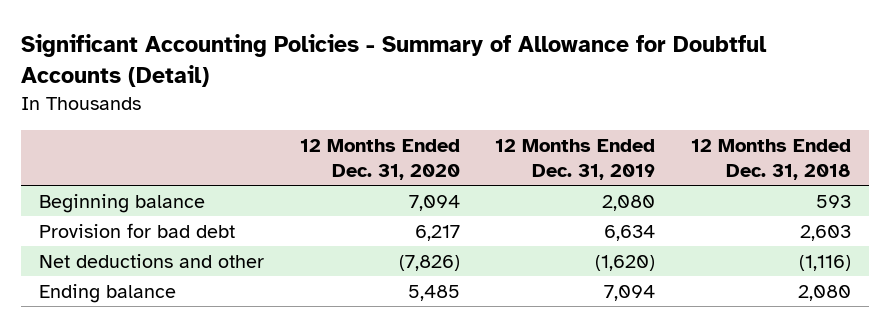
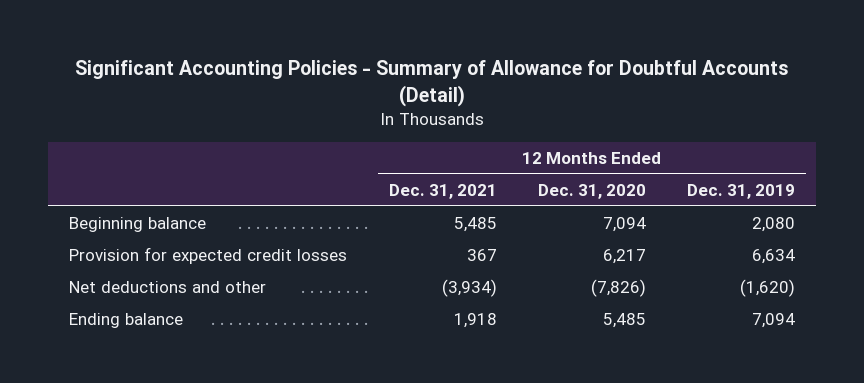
[690,138,851,180] 12 Months Ended Dec. 31, 2018 -> none
none -> [388,184,497,200] Dec. 31, 2021
[38,222,235,238] Provision for bad debt -> [69,247,348,265] Provision for expected credit losses

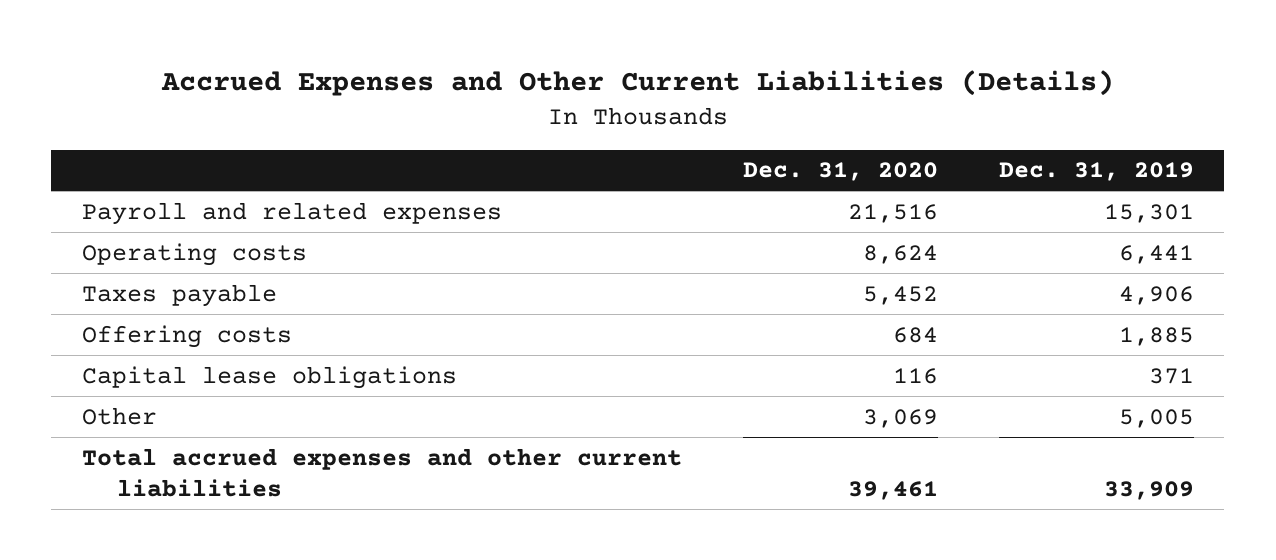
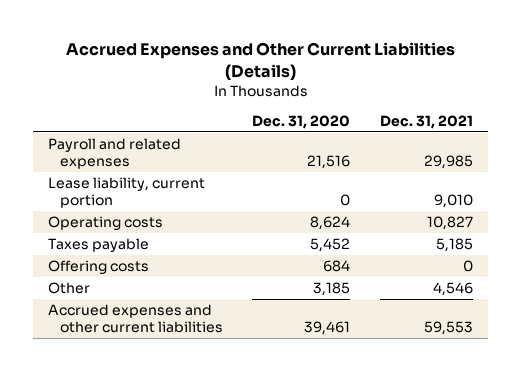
[998,162,1194,182] Dec. 31, 2019 -> none
none -> [380,114,474,129] Dec. 31, 2021
none -> [48,177,206,208] Lease liability, current portion
[81,365,457,389] Capital lease obligations -> none
[862,408,938,428] 3,069 -> [313,282,351,297] 3,185
[81,447,682,498] Total accrued expenses and other current liabilities -> [48,304,223,333] Accrued expenses and other current liabilities

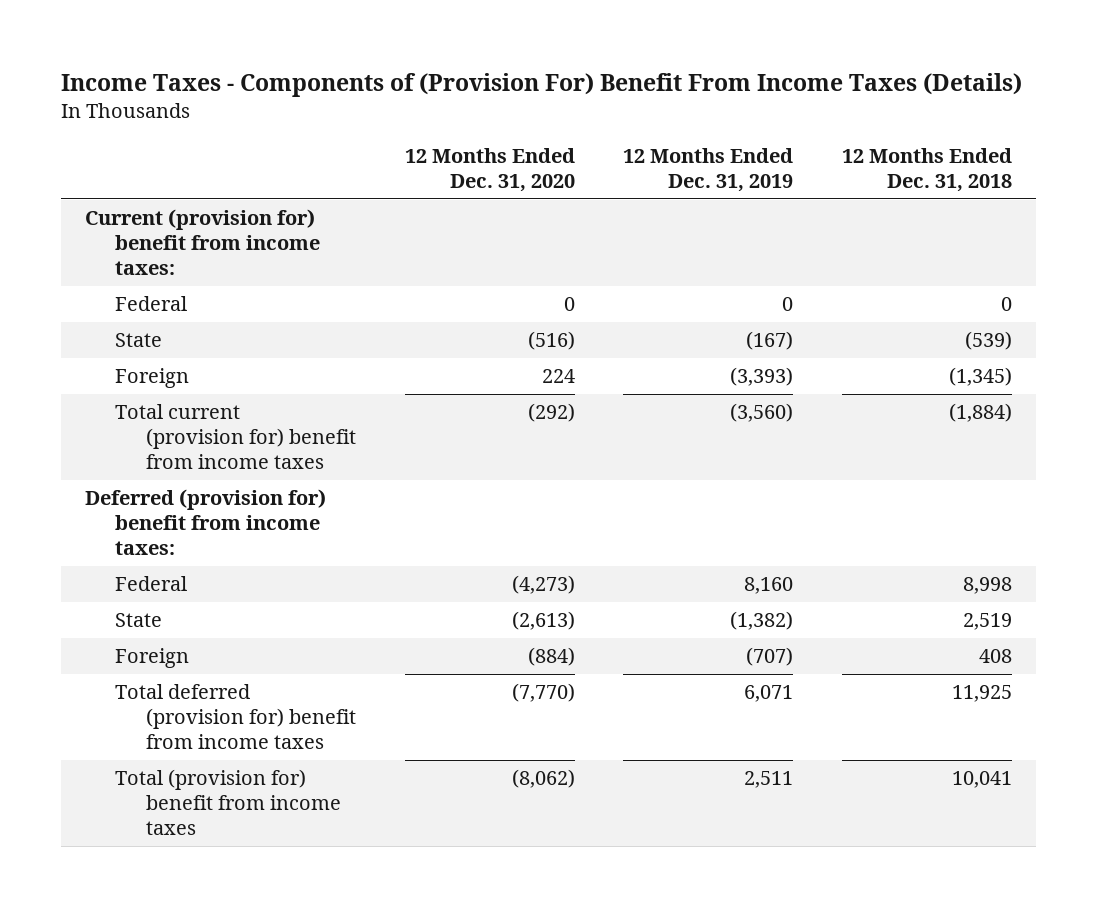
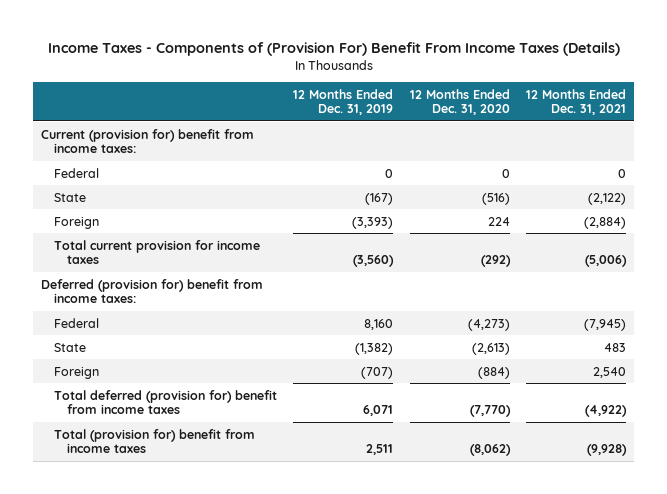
[842,147,1013,193] 12 Months Ended Dec. 31, 2018 -> none
none -> [525,88,626,116] 12 Months Ended Dec. 31, 2021
[115,403,356,470] Total current (provision for) benefit from income taxes -> [54,239,261,265] Total current provision for income taxes

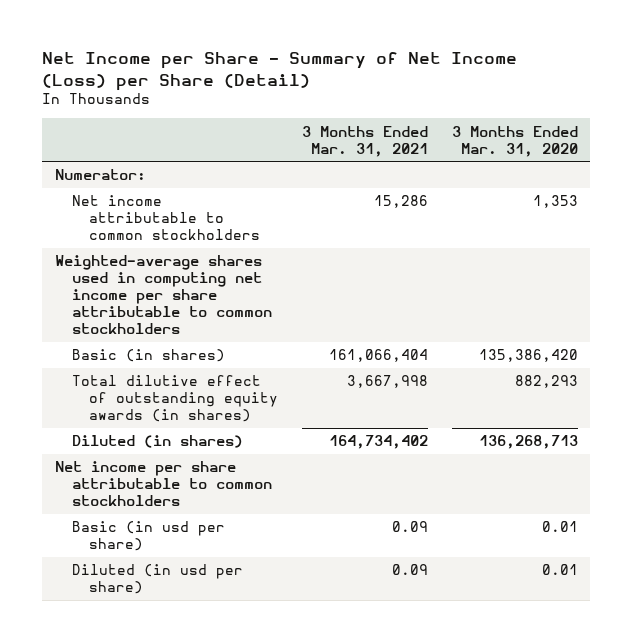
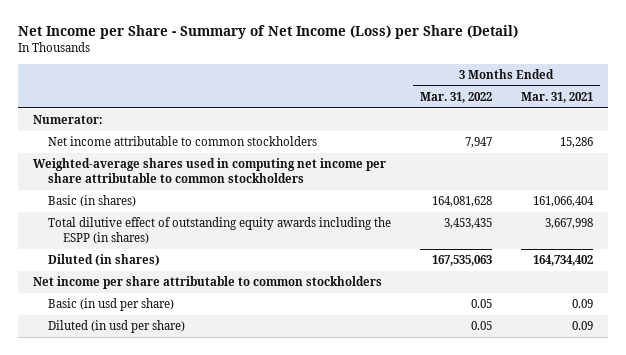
[452,125,579,157] 3 Months Ended Mar. 31, 2020 -> none
none -> [419,92,492,104] Mar. 31, 2022
[71,375,278,423] Total dilutive effect of outstanding equity awards (in shares) -> [47,217,391,244] Total dilutive effect of outstanding equity awards including the ESPP (in shares)

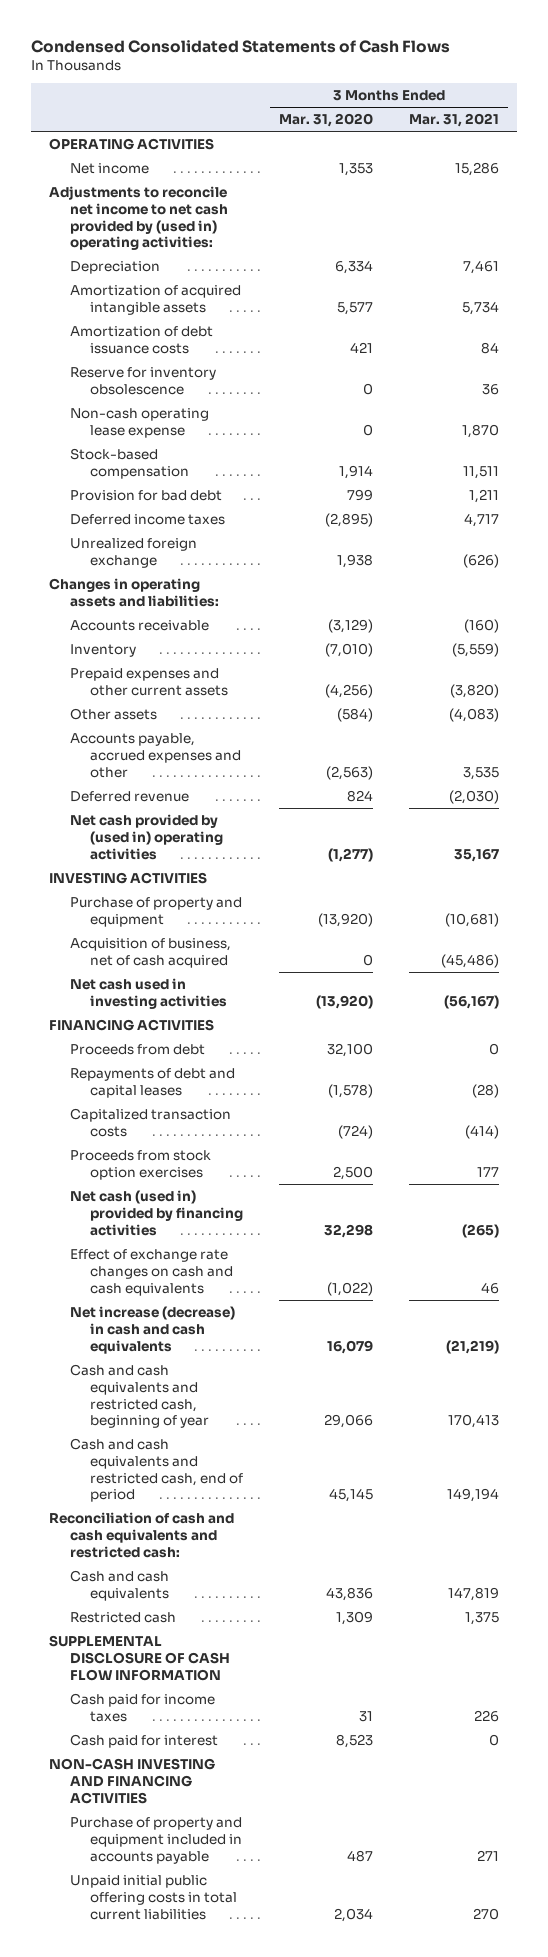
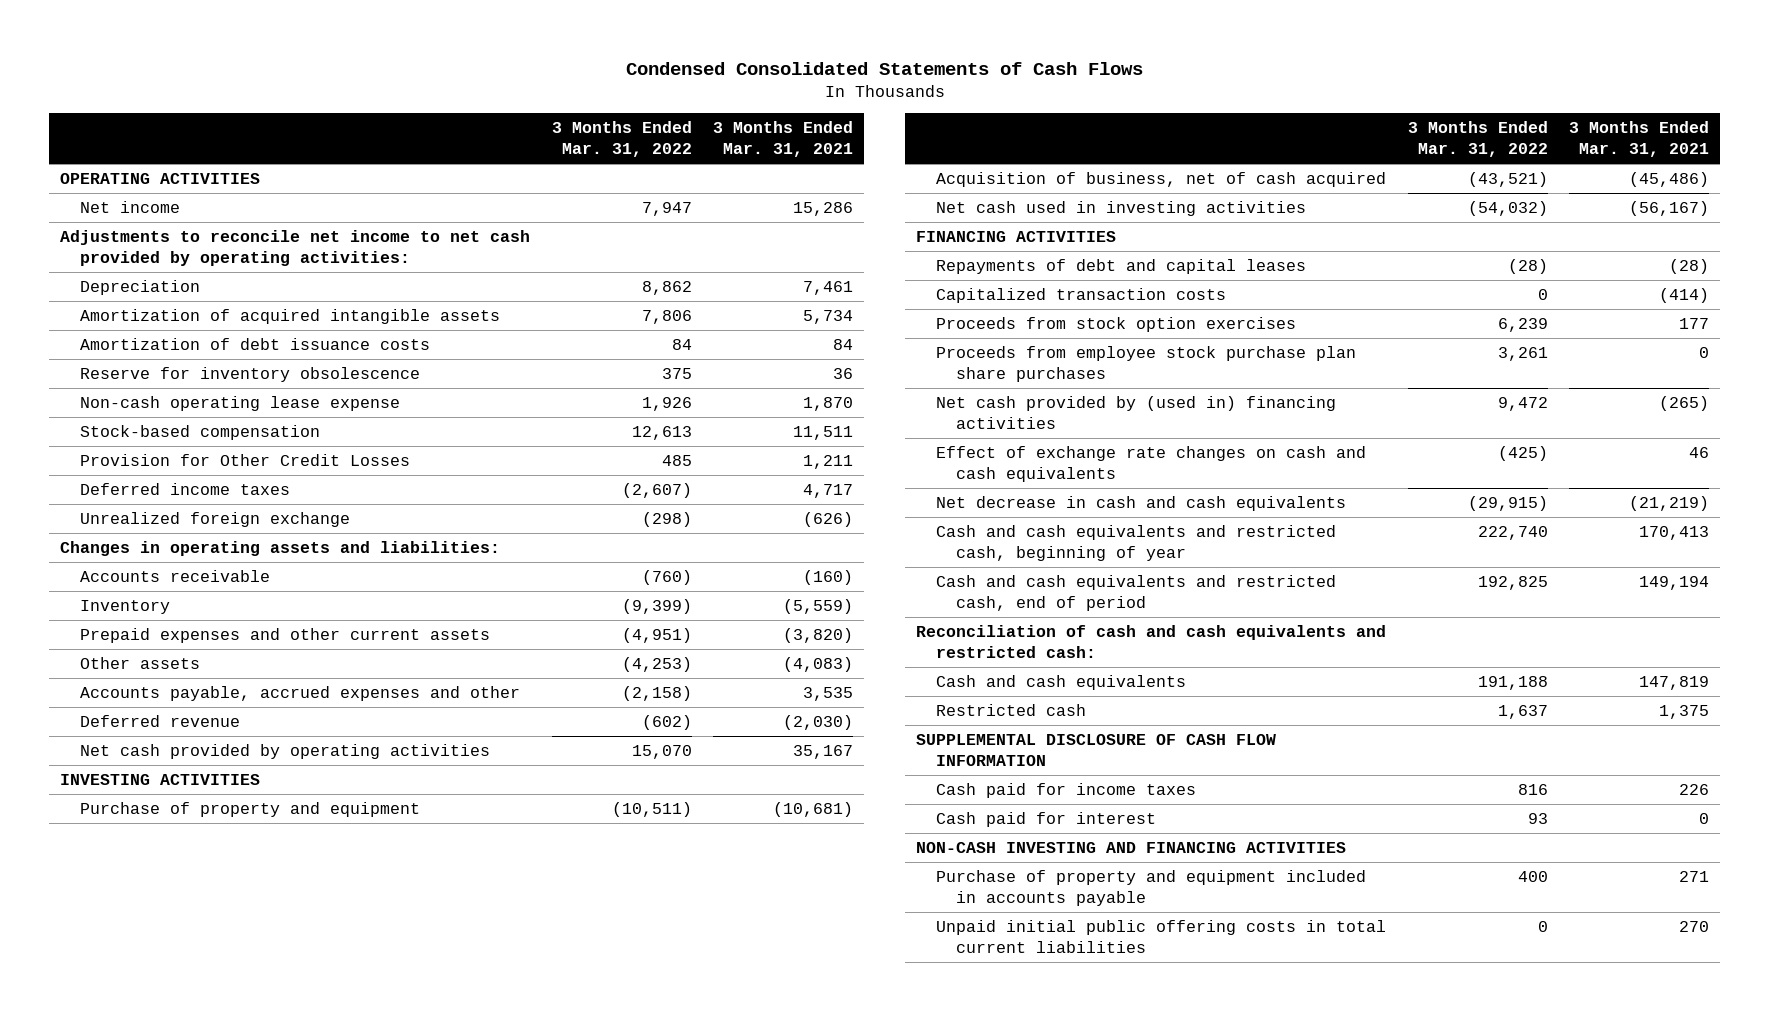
[279,113,374,128] Mar. 31, 2020 -> none
none -> [551,121,692,158] 3 Months Ended Mar. 31, 2022
[49,185,228,251] Adjustments to reconcile net income to net cash provided by (used in) operating activities: -> [60,229,531,266] Adjustments to reconcile net income to net cash provided by operating activities:
[69,489,222,501] Provision for bad debt -> [80,453,411,466] Provision for Other Credit Losses
[69,813,224,860] Net cash provided by (used in) operating activities -> [80,743,491,759] Net cash provided by operating activities
[69,1043,205,1055] Proceeds from debt -> none
none -> [935,345,1356,382] Proceeds from employee stock purchase plan share purchases
[69,1189,244,1236] Net cash (used in) provided by financing activities -> [935,395,1336,429] Net cash provided by (used in) financing activities
[69,1305,235,1354] Net increase (decrease) in cash and cash equivalents -> [935,495,1346,511] Net decrease in cash and cash equivalents

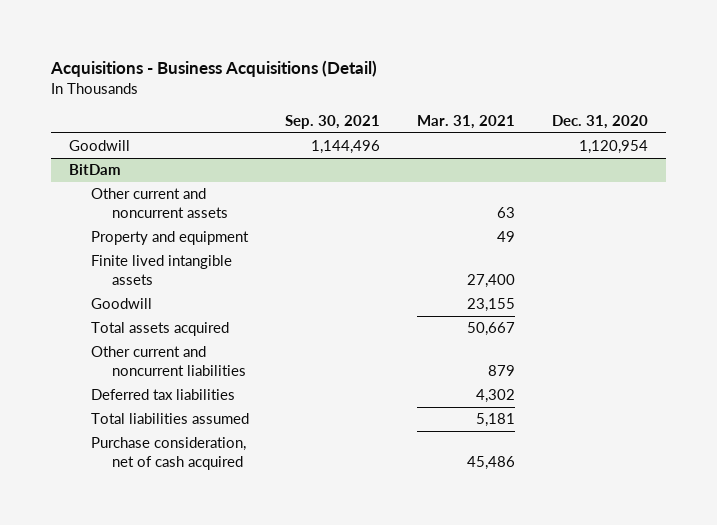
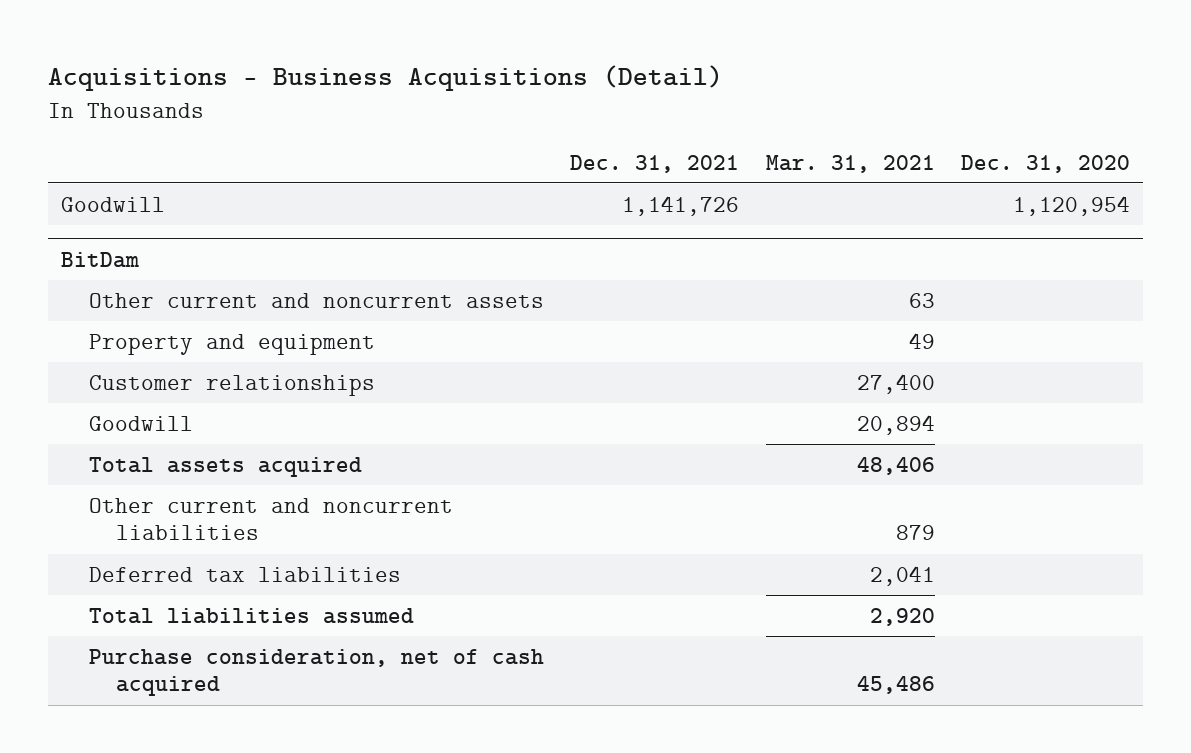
[285,115,381,130] Sep. 30, 2021 -> none
none -> [570,154,740,173] Dec. 31, 2021
[90,255,232,286] Finite lived intangible assets -> [88,374,375,396] Customer relationships
[467,298,516,313] 23,155 -> [856,414,935,435] 20,894
[467,322,516,337] 50,667 -> [856,456,935,475] 48,406
[476,389,516,404] 4,302 -> [869,565,935,586] 2,041
[476,413,516,428] 5,181 -> [869,607,935,626] 2,920

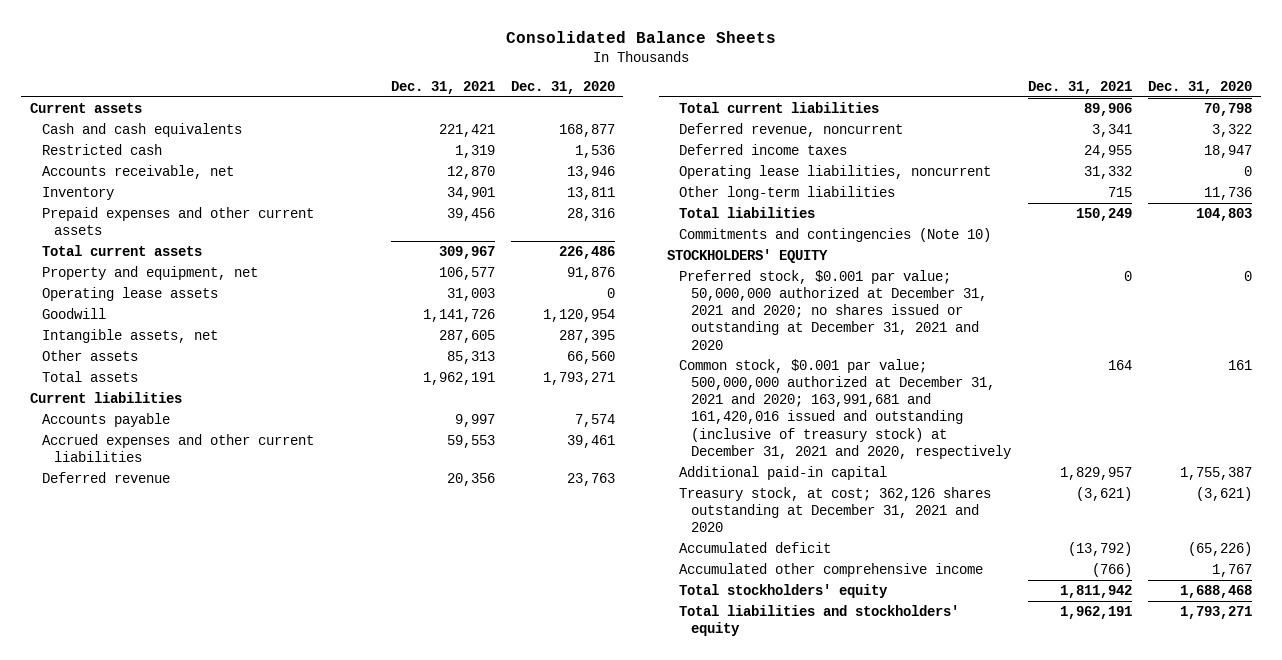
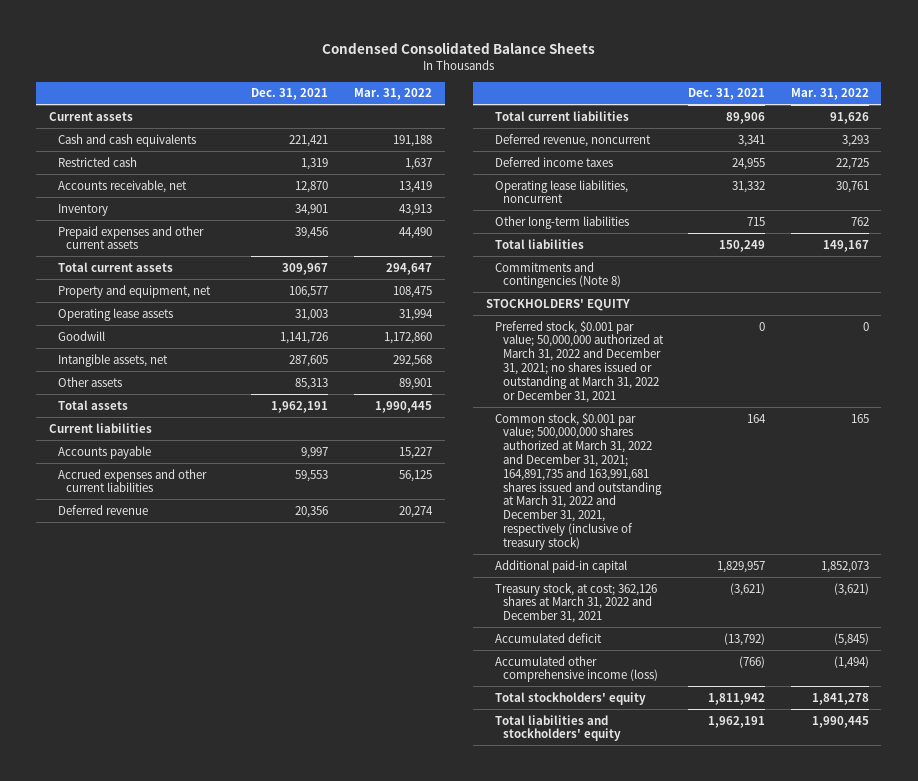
[506,31,777,44] Consolidated Balance Sheets -> [321,42,595,55] Condensed Consolidated Balance Sheets
[511,81,616,95] Dec. 31, 2020 -> none
none -> [353,88,432,101] Mar. 31, 2022
[678,227,991,242] Commitments and contingencies (Note 10) -> [494,261,621,289] Commitments and contingencies (Note 8)
[678,269,988,350] Preferred stock, $0.001 par value; 50,000,000 authorized at December 31, 2021 and 2020; no shares issued or outstanding at December 31, 2021 and 2020 -> [494,320,664,403] Preferred stock, $0.001 par value; 50,000,000 authorized at March 31, 2022 and December 31, 2021; no shares issued or outstanding at March 31, 2022 or December 31, 2021
[678,358,1012,459] Common stock, $0.001 par value; 500,000,000 authorized at December 31, 2021 and 2020; 163,991,681 and 161,420,016 issued and outstanding (inclusive of treasury stock) at December 31, 2021 and 2020, respectively -> [494,412,662,550] Common stock, $0.001 par value; 500,000,000 shares authorized at March 31, 2022 and December 31, 2021; 164,891,735 and 163,991,681 shares issued and outstanding at March 31, 2022 and December 31, 2021, respectively (inclusive of treasury stock)
[678,486,991,533] Treasury stock, at cost; 362,126 shares outstanding at December 31, 2021 and 2020 -> [494,582,657,624] Treasury stock, at cost; 362,126 shares at March 31, 2022 and December 31, 2021
[678,562,983,577] Accumulated other comprehensive income -> [494,655,658,683] Accumulated other comprehensive income (loss)

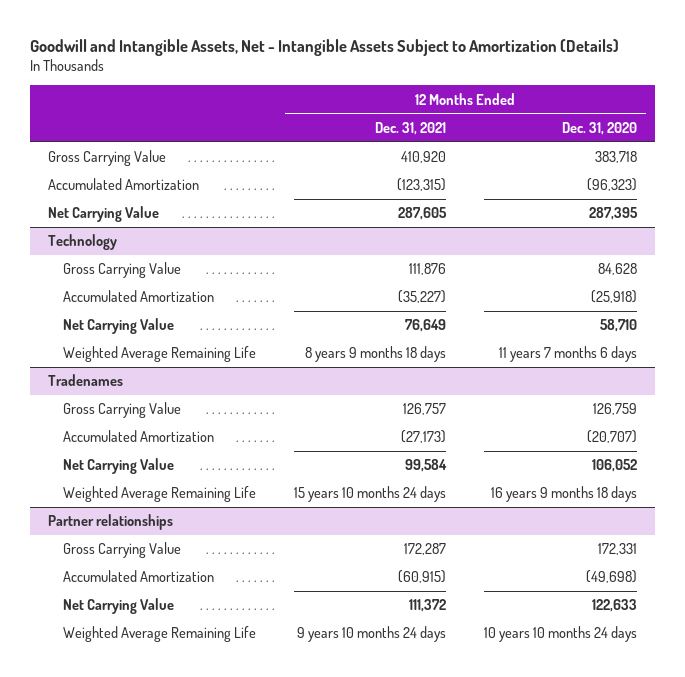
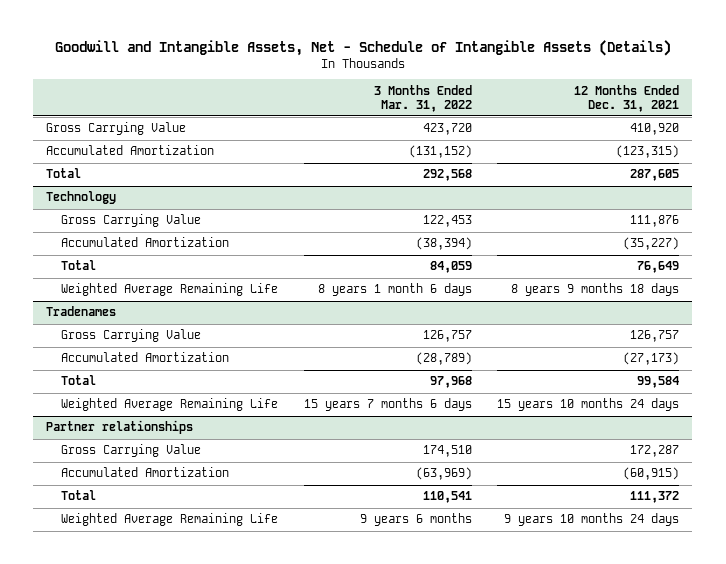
[29,38,619,56] Goodwill and Intangible Assets, Net - Intangible Assets Subject to Amortization (Details) -> [54,39,671,56] Goodwill and Intangible Assets, Net - Schedule of Intangible Assets (Details)
[561,121,637,135] Dec. 31, 2020 -> none
none -> [373,84,472,112] 3 Months Ended Mar. 31, 2022
[48,206,160,223] Net Carrying Value -> [46,168,82,179] Total
[63,318,175,335] Net Carrying Value -> [60,260,96,271] Total
[63,458,175,475] Net Carrying Value -> [60,375,96,386] Total
[63,598,175,615] Net Carrying Value -> [60,490,96,501] Total

